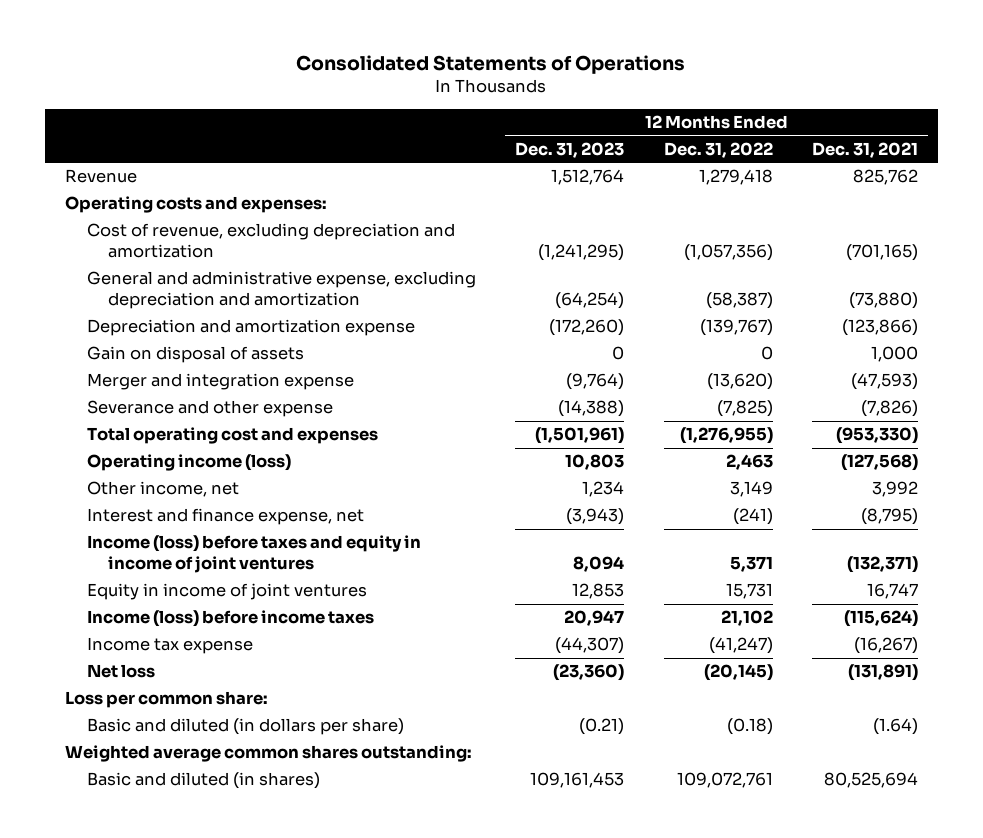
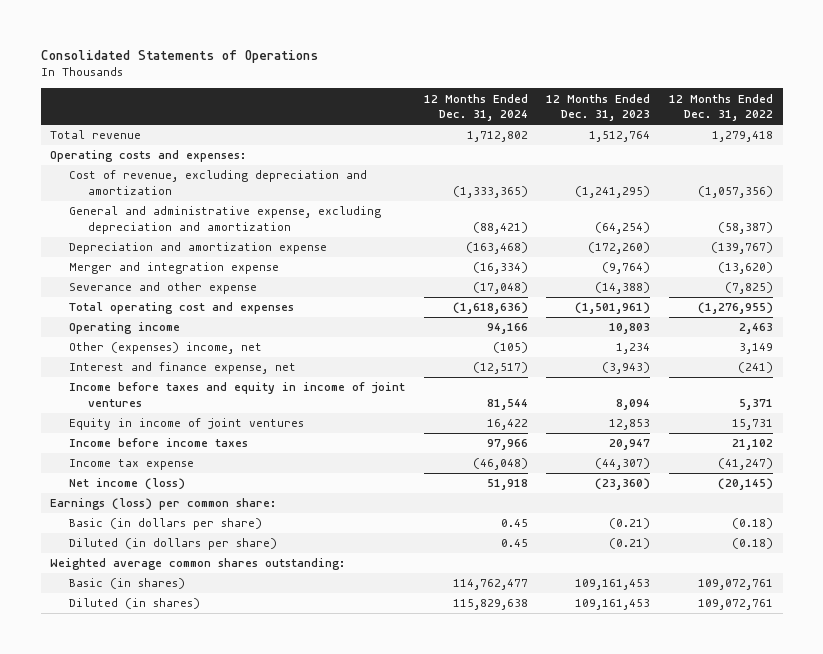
[812,141,919,158] Dec. 31, 2021 -> none
none -> [423,93,528,122] 12 Months Ended Dec. 31, 2024
[64,169,137,184] Revenue -> [49,130,141,140] Total revenue
[86,346,304,364] Gain on disposal of assets -> none
[86,454,291,472] Operating income (loss) -> [69,322,181,335] Operating income
[86,481,239,498] Other income, net -> [69,342,263,355] Other (expenses) income, net
[86,535,421,574] Income (loss) before taxes and equity in income of joint ventures -> [69,382,406,407] Income before taxes and equity in income of joint ventures
[86,610,374,628] Income (loss) before income taxes -> [69,438,249,448] Income before income taxes
[86,664,155,679] Net loss -> [69,478,186,491] Net income (loss)
[64,691,268,709] Loss per common share: -> [49,498,276,511] Earnings (loss) per common share:
[86,718,404,736] Basic and diluted (in dollars per share) -> [69,518,263,531] Basic (in dollars per share)
none -> [69,538,278,551] Diluted (in dollars per share)
[86,772,320,790] Basic and diluted (in shares) -> [69,578,186,590] Basic (in shares)
none -> [69,598,201,610] Diluted (in shares)

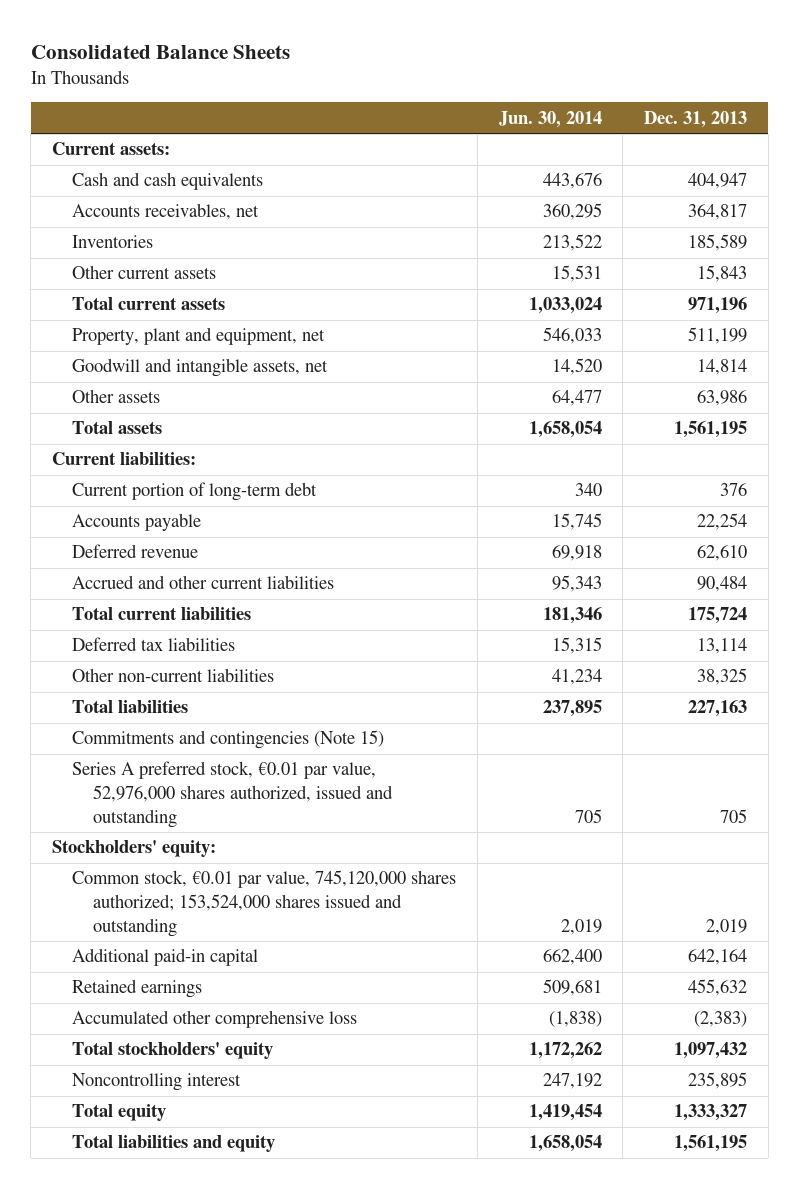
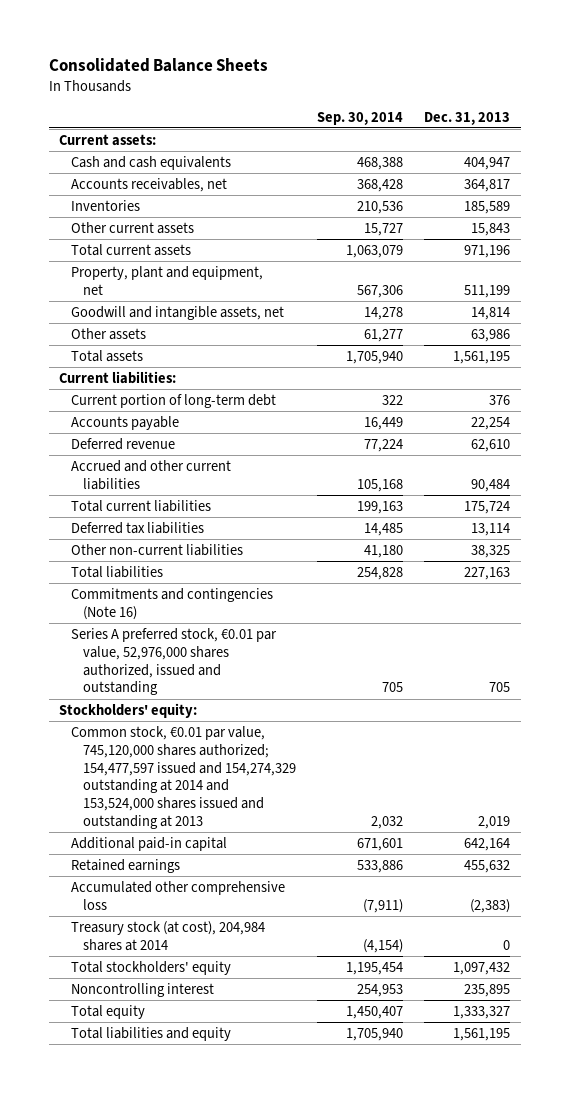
[498,110,602,128] Jun. 30, 2014 -> none
none -> [316,111,403,125] Sep. 30, 2014
[72,730,385,750] Commitments and contingencies (Note 15) -> [70,587,273,620] Commitments and contingencies (Note 16)
[72,870,457,937] Common stock, €0.01 par value, 745,120,000 shares authorized; 153,524,000 shares issued and outstanding -> [70,725,296,829] Common stock, €0.01 par value, 745,120,000 shares authorized; 154,477,597 issued and 154,274,329 outstanding at 2014 and 153,524,000 shares issued and outstanding at 2013
none -> [70,920,265,951] Treasury stock (at cost), 204,984 shares at 2014

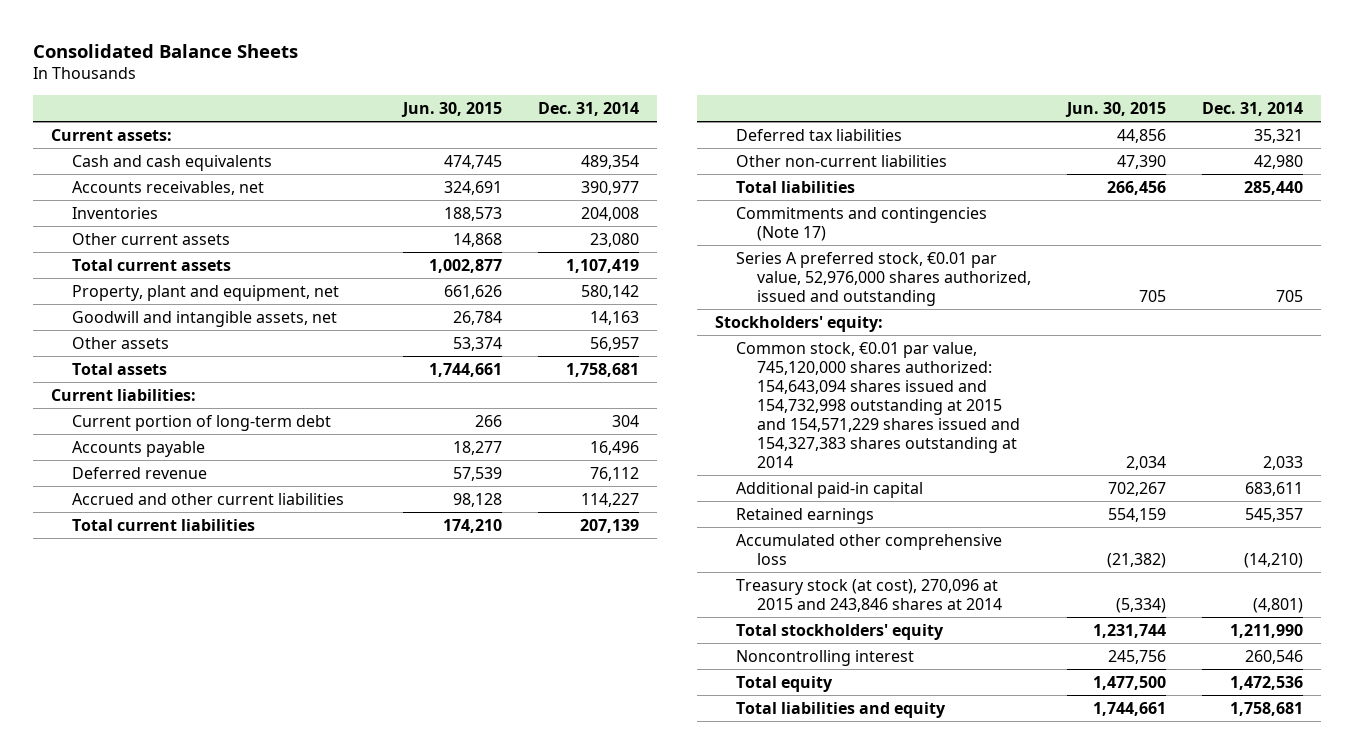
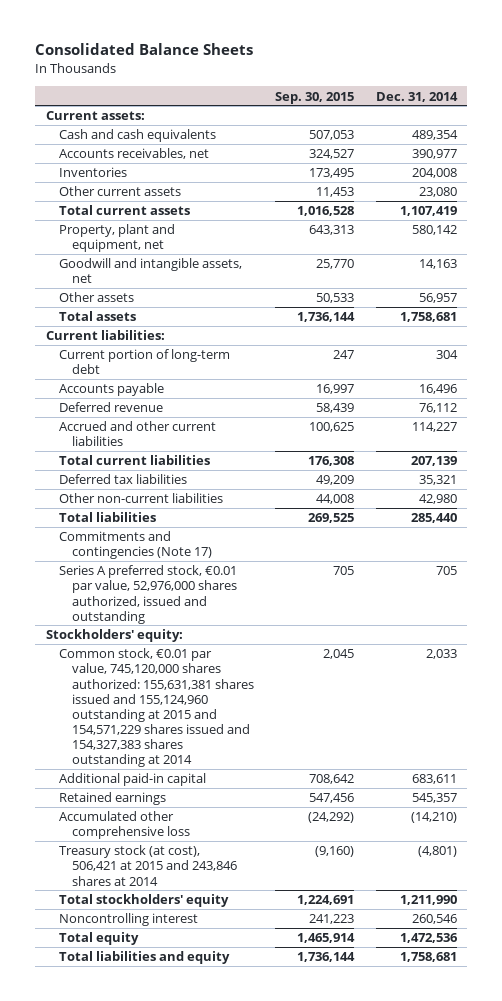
[401,101,503,117] Jun. 30, 2015 -> none
none -> [275,91,355,104] Sep. 30, 2015
[736,341,1021,469] Common stock, €0.01 par value, 745,120,000 shares authorized: 154,643,094 shares issued and 154,732,998 outstanding at 2015 and 154,571,229 shares issued and 154,327,383 shares outstanding at 2014 -> [58,648,255,768] Common stock, €0.01 par value, 745,120,000 shares authorized: 155,631,381 shares issued and 155,124,960 outstanding at 2015 and 154,571,229 shares issued and 154,327,383 shares outstanding at 2014
[736,578,1003,612] Treasury stock (at cost), 270,096 at 2015 and 243,846 shares at 2014 -> [58,845,238,886] Treasury stock (at cost), 506,421 at 2015 and 243,846 shares at 2014

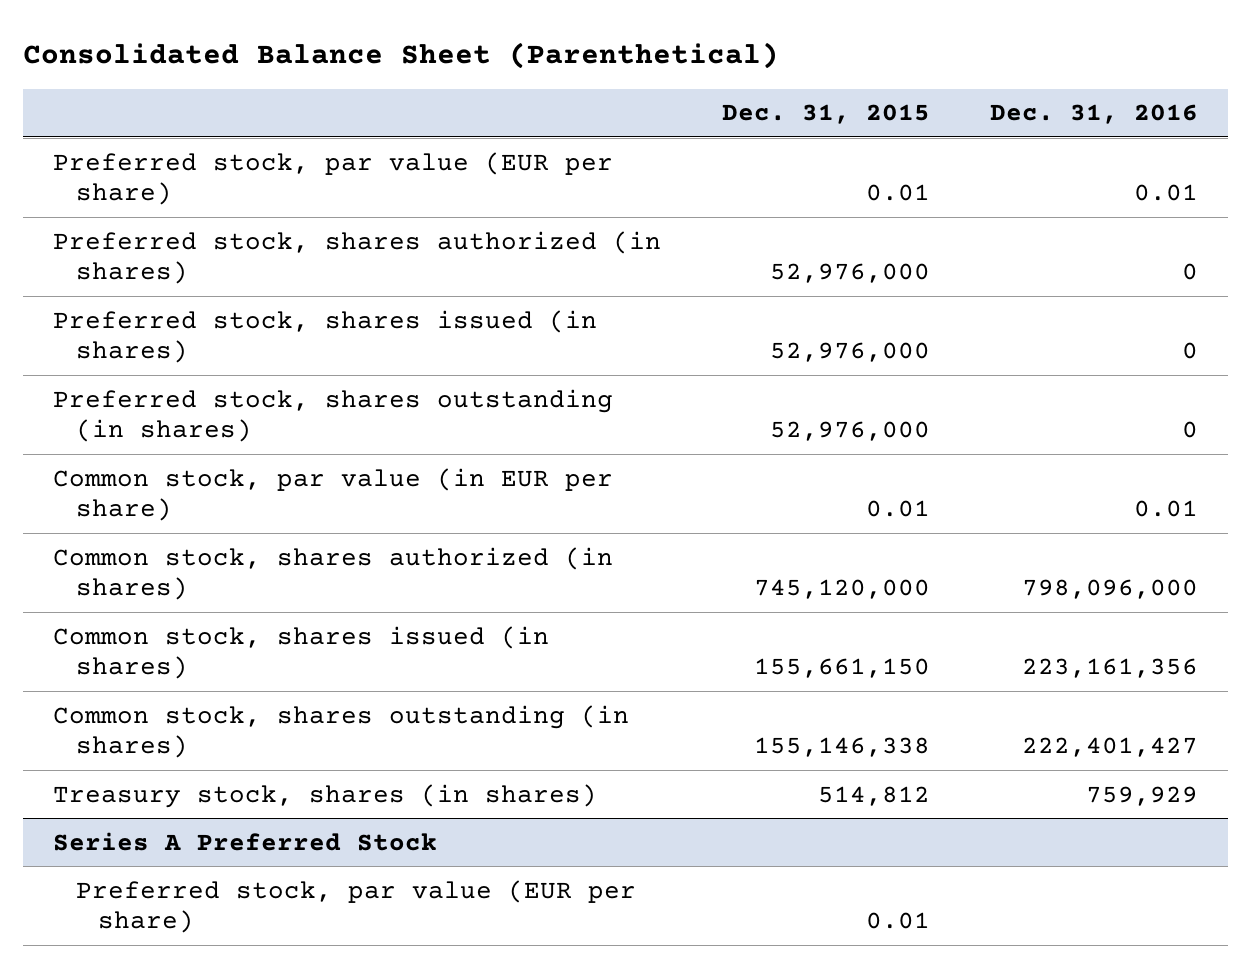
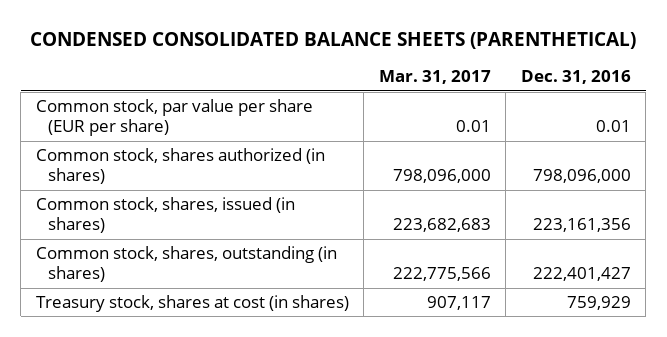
[22,41,779,69] Consolidated Balance Sheet (Parenthetical) -> [30,32,637,50] CONDENSED CONSOLIDATED BALANCE SHEETS (PARENTHETICAL)
[721,104,930,125] Dec. 31, 2015 -> none
none -> [378,70,491,85] Mar. 31, 2017
[53,151,614,206] Preferred stock, par value (EUR per share) -> none
[53,230,662,285] Preferred stock, shares authorized (in shares) -> none
[53,309,598,364] Preferred stock, shares issued (in shares) -> none
[53,388,614,443] Preferred stock, shares outstanding (in shares) -> none
[53,467,614,522] Common stock, par value (in EUR per share) -> [35,98,313,137] Common stock, par value per share (EUR per share)
[53,831,438,851] Series A Preferred Stock -> none
[75,879,636,934] Preferred stock, par value (EUR per share) -> none
[53,625,550,680] Common stock, shares issued (in shares) -> [35,196,295,234] Common stock, shares, issued (in shares)
[53,704,630,759] Common stock, shares outstanding (in shares) -> [35,245,337,283] Common stock, shares, outstanding (in shares)
[53,783,598,808] Treasury stock, shares (in shares) -> [35,294,349,312] Treasury stock, shares at cost (in shares)

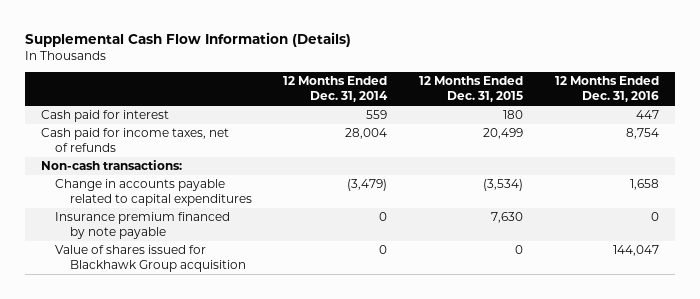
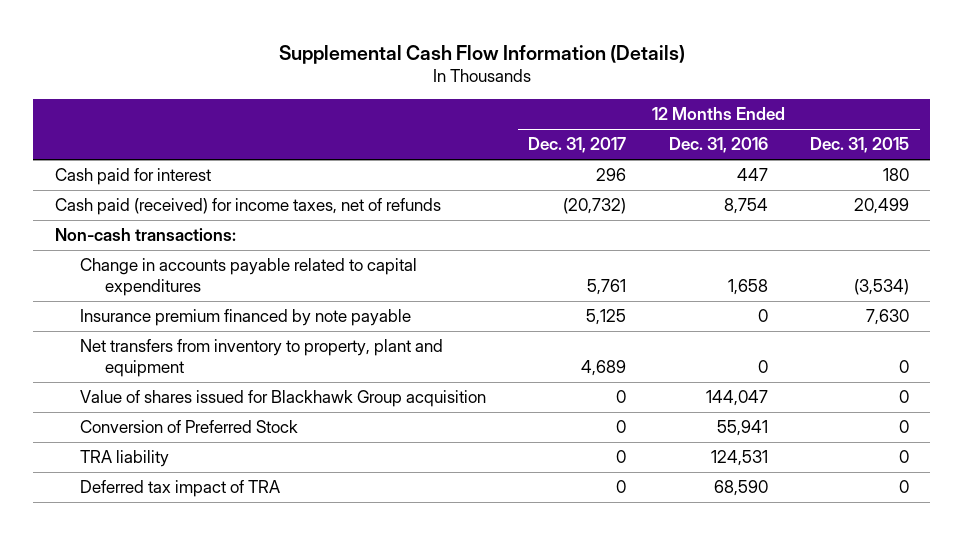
[283,75,389,103] 12 Months Ended Dec. 31, 2014 -> none
none -> [528,137,627,154] Dec. 31, 2017
[41,128,230,153] Cash paid for income taxes, net of refunds -> [54,198,441,216] Cash paid (received) for income taxes, net of refunds
none -> [79,339,443,377] Net transfers from inventory to property, plant and equipment
none -> [79,420,298,434] Conversion of Preferred Stock
none -> [79,450,169,468] TRA liability
none -> [79,480,280,498] Deferred tax impact of TRA

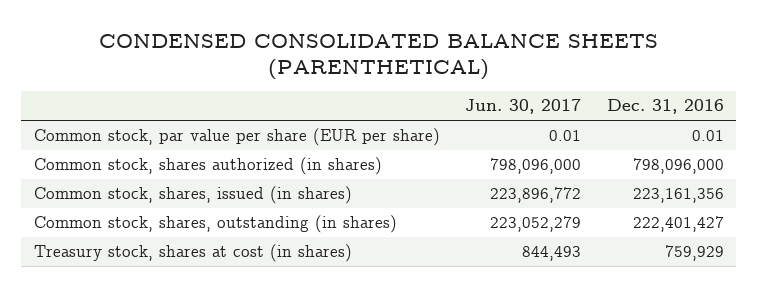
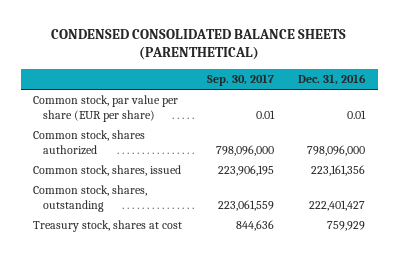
[465,99,582,115] Jun. 30, 2017 -> none
none -> [206,74,274,87] Sep. 30, 2017
[33,157,382,176] Common stock, shares authorized (in shares) -> [32,130,145,155] Common stock, shares authorized
[33,186,352,205] Common stock, shares, issued (in shares) -> [32,165,181,177] Common stock, shares, issued
[33,215,397,234] Common stock, shares, outstanding (in shares) -> [32,185,147,212] Common stock, shares, outstanding
[33,244,352,263] Treasury stock, shares at cost (in shares) -> [32,220,182,233] Treasury stock, shares at cost

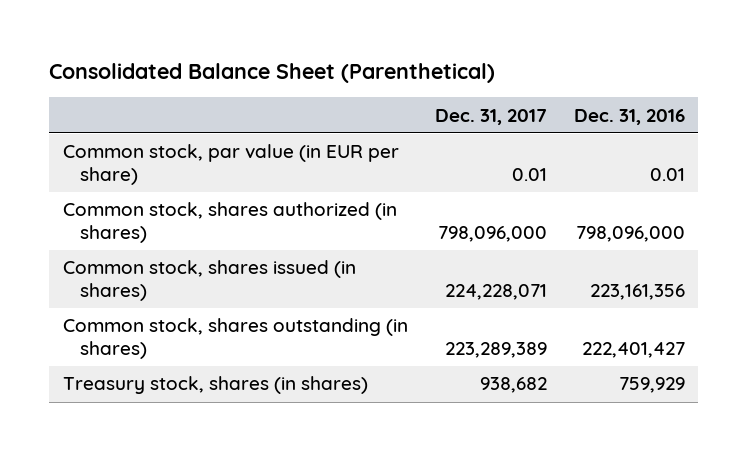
[51,28,347,61] CONDENSED CONSOLIDATED BALANCE SHEETS (PARENTHETICAL) -> [49,62,496,83] Consolidated Balance Sheet (Parenthetical)
[206,74,274,87] Sep. 30, 2017 -> none
none -> [434,108,547,125] Dec. 31, 2017
[32,95,178,122] Common stock, par value per share (EUR per share) -> [62,144,399,186] Common stock, par value (in EUR per share)
[32,130,145,155] Common stock, shares authorized -> [62,202,397,244] Common stock, shares authorized (in shares)
[32,165,181,177] Common stock, shares, issued -> [62,260,356,302] Common stock, shares issued (in shares)
[32,185,147,212] Common stock, shares, outstanding -> [62,318,408,360] Common stock, shares outstanding (in shares)
[32,220,182,233] Treasury stock, shares at cost -> [62,376,368,395] Treasury stock, shares (in shares)

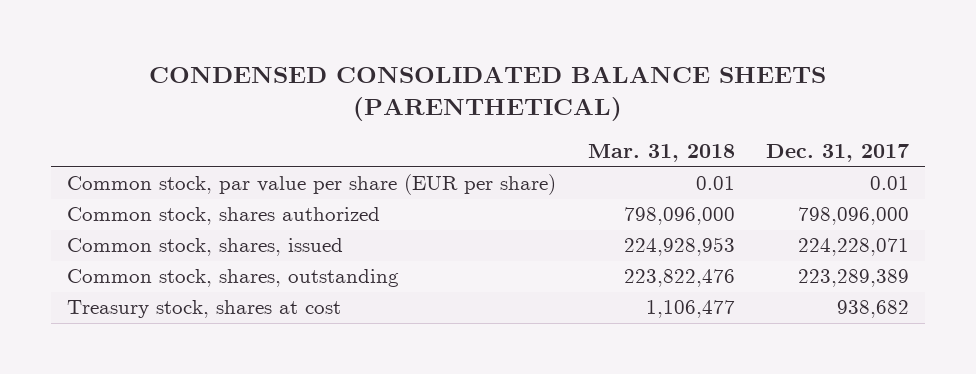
[49,62,496,83] Consolidated Balance Sheet (Parenthetical) -> [149,66,827,122] CONDENSED CONSOLIDATED BALANCE SHEETS (PARENTHETICAL)
[573,108,685,125] Dec. 31, 2016 -> none
none -> [587,144,735,163] Mar. 31, 2018
[62,144,399,186] Common stock, par value (in EUR per share) -> [66,174,556,196] Common stock, par value per share (EUR per share)
[62,202,397,244] Common stock, shares authorized (in shares) -> [66,207,380,226] Common stock, shares authorized
[62,260,356,302] Common stock, shares issued (in shares) -> [66,238,343,257] Common stock, shares, issued
[62,318,408,360] Common stock, shares outstanding (in shares) -> [66,269,399,288] Common stock, shares, outstanding
[62,376,368,395] Treasury stock, shares (in shares) -> [66,300,341,319] Treasury stock, shares at cost

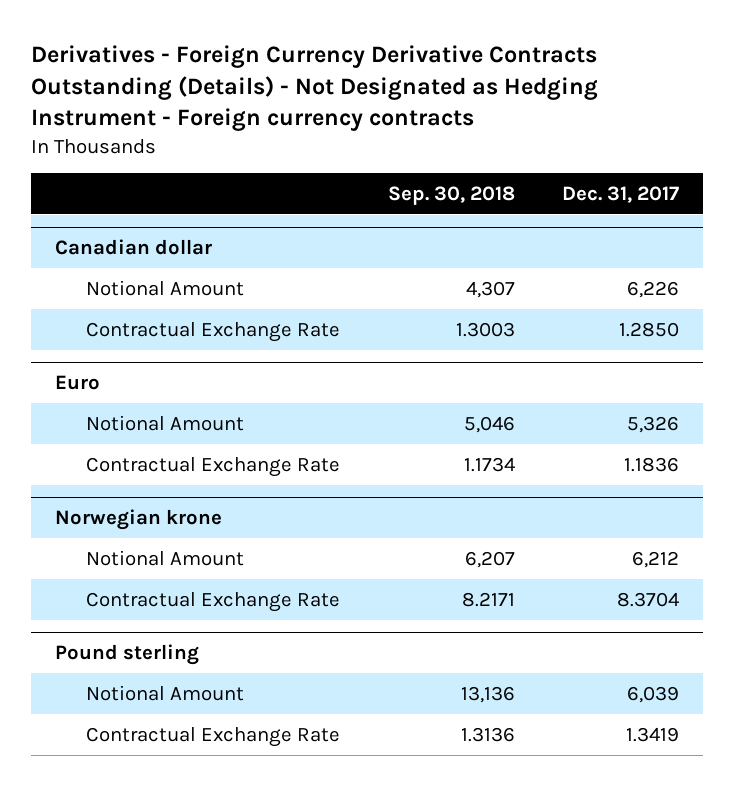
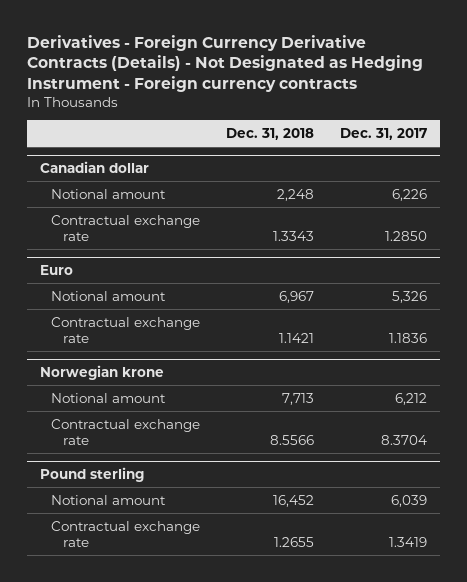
[30,45,598,132] Derivatives - Foreign Currency Derivative Contracts Outstanding (Details) - Not Designated as Hedging Instrument - Foreign currency contracts -> [27,34,424,93] Derivatives - Foreign Currency Derivative Contracts (Details) - Not Designated as Hedging Instrument - Foreign currency contracts
[387,185,515,205] Sep. 30, 2018 -> none
none -> [226,127,315,140] Dec. 31, 2018
[85,279,244,296] Notional Amount -> [51,188,167,199] Notional amount
[85,321,340,342] Contractual Exchange Rate -> [51,214,201,241] Contractual exchange rate
[85,414,244,431] Notional Amount -> [51,290,167,301] Notional amount
[85,456,340,477] Contractual Exchange Rate -> [51,316,201,343] Contractual exchange rate
[85,549,244,566] Notional Amount -> [51,392,167,403] Notional amount
[85,591,340,612] Contractual Exchange Rate -> [51,418,201,445] Contractual exchange rate
[85,684,244,701] Notional Amount -> [51,494,167,505] Notional amount
[85,726,340,747] Contractual Exchange Rate -> [51,520,201,547] Contractual exchange rate

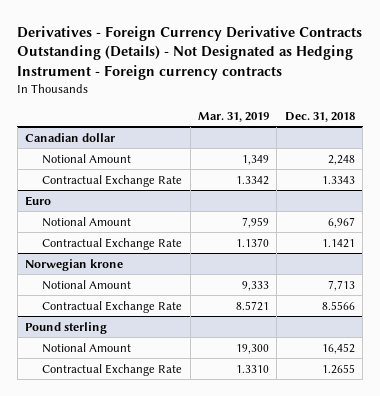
[27,34,424,93] Derivatives - Foreign Currency Derivative Contracts (Details) - Not Designated as Hedging Instrument - Foreign currency contracts -> [17,25,363,80] Derivatives - Foreign Currency Derivative Contracts Outstanding (Details) - Not Designated as Hedging Instrument - Foreign currency contracts
[340,127,428,140] Dec. 31, 2017 -> none
none -> [197,111,269,122] Mar. 31, 2019
[51,188,167,199] Notional amount -> [42,153,132,164] Notional Amount
[51,214,201,241] Contractual exchange rate -> [42,174,183,187] Contractual Exchange Rate
[51,290,167,301] Notional amount -> [42,216,132,227] Notional Amount
[51,316,201,343] Contractual exchange rate -> [42,237,183,250] Contractual Exchange Rate
[51,392,167,403] Notional amount -> [42,279,132,290] Notional Amount
[51,418,201,445] Contractual exchange rate -> [42,300,183,313] Contractual Exchange Rate
[51,494,167,505] Notional amount -> [42,342,132,353] Notional Amount
[51,520,201,547] Contractual exchange rate -> [42,363,183,376] Contractual Exchange Rate

